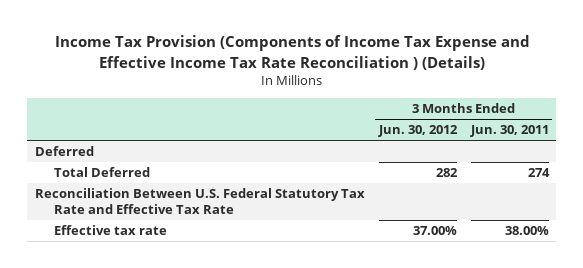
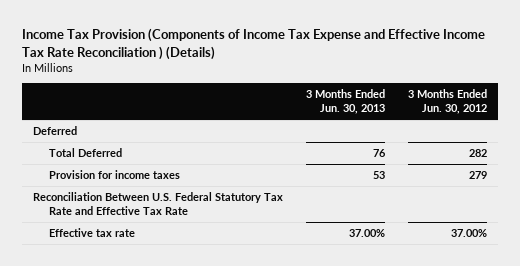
[469,125,549,138] Jun. 30, 2011 -> none
none -> [305,89,385,115] 3 Months Ended Jun. 30, 2013
none -> [48,170,180,180] Provision for income taxes

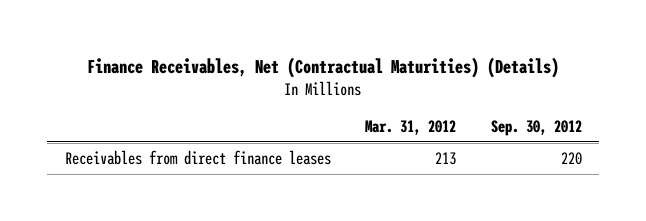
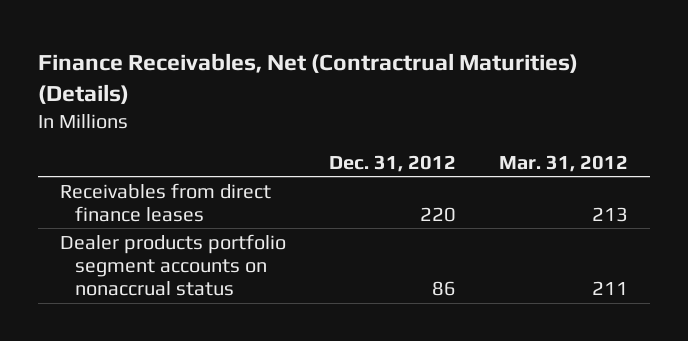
[87,56,560,78] Finance Receivables, Net (Contractual Maturities) (Details) -> [38,52,579,104] Finance Receivables, Net (Contractrual Maturities) (Details)
[490,119,582,136] Sep. 30, 2012 -> none
none -> [329,154,457,172] Dec. 31, 2012
none -> [59,233,286,297] Dealer products portfolio segment accounts on nonaccrual status

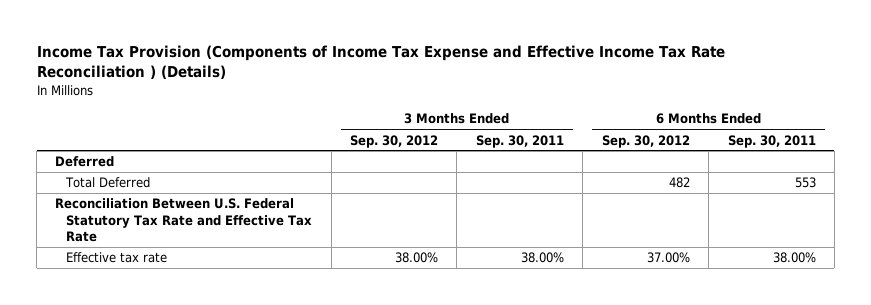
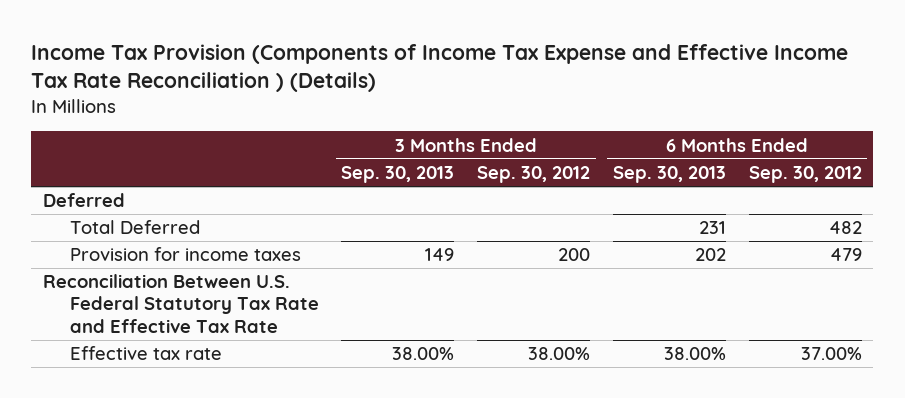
[475,134,564,148] Sep. 30, 2011 -> none
[727,134,816,148] Sep. 30, 2011 -> none
none -> [341,166,455,184] Sep. 30, 2013
none -> [612,166,726,184] Sep. 30, 2013
none -> [69,247,301,262] Provision for income taxes

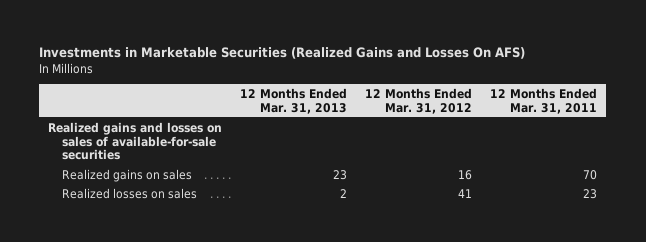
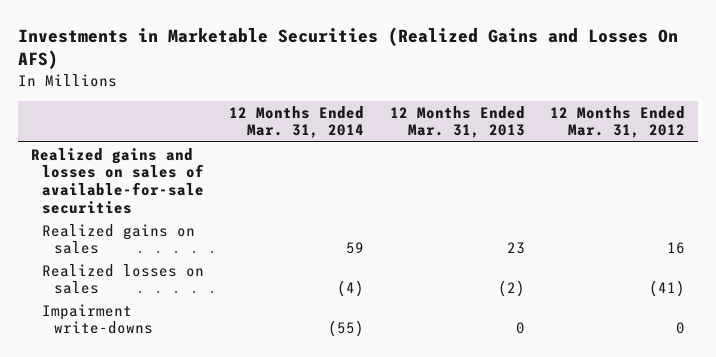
[490,87,598,114] 12 Months Ended Mar. 31, 2011 -> none
none -> [229,105,365,139] 12 Months Ended Mar. 31, 2014
[340,188,348,198] 2 -> [497,280,525,298] (2)
[458,188,473,198] 41 -> [649,280,686,298] (41)
none -> [42,303,153,335] Impairment write-downs

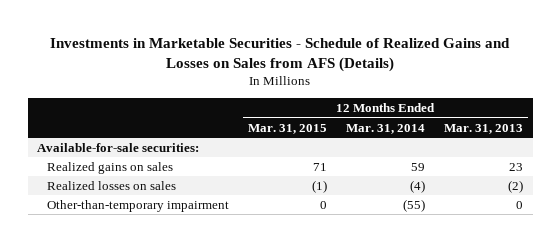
[17,26,678,70] Investments in Marketable Securities (Realized Gains and Losses On AFS) -> [50,37,511,72] Investments in Marketable Securities - Schedule of Realized Gains and Losses on Sales from AFS (Details)
[550,105,686,139] 12 Months Ended Mar. 31, 2012 -> none
none -> [247,123,327,134] Mar. 31, 2015
[30,147,205,214] Realized gains and losses on sales of available-for-sale securities -> [37,142,200,152] Available-for-sale securities:
[42,303,153,335] Impairment write-downs -> [46,199,229,212] Other-than-temporary impairment

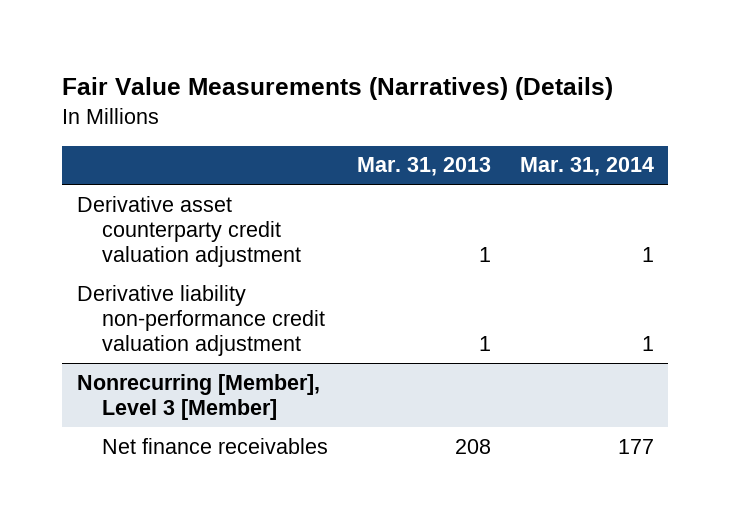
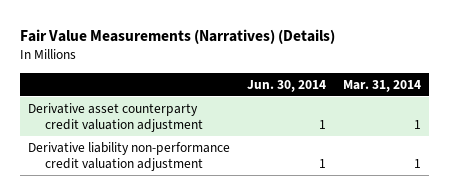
[356,157,491,177] Mar. 31, 2013 -> none
none -> [246,79,326,92] Jun. 30, 2014
[76,373,320,420] Nonrecurring [Member], Level 3 [Member] -> none
[101,437,328,454] Net finance receivables -> none

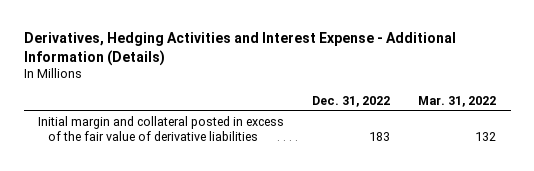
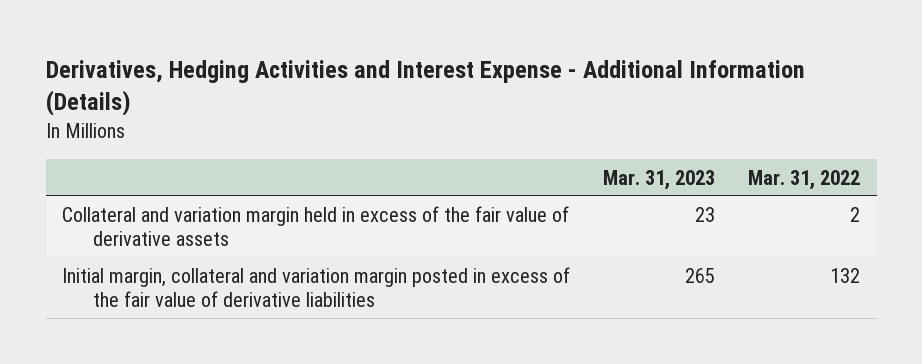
[312,96,391,108] Dec. 31, 2022 -> none
none -> [603,169,716,190] Mar. 31, 2023
none -> [62,205,570,247] Collateral and variation margin held in excess of the fair value of derivative assets
[37,116,284,142] Initial margin and collateral posted in excess of the fair value of derivative liabilities -> [62,266,571,308] Initial margin, collateral and variation margin posted in excess of the fair value of derivative liabilities

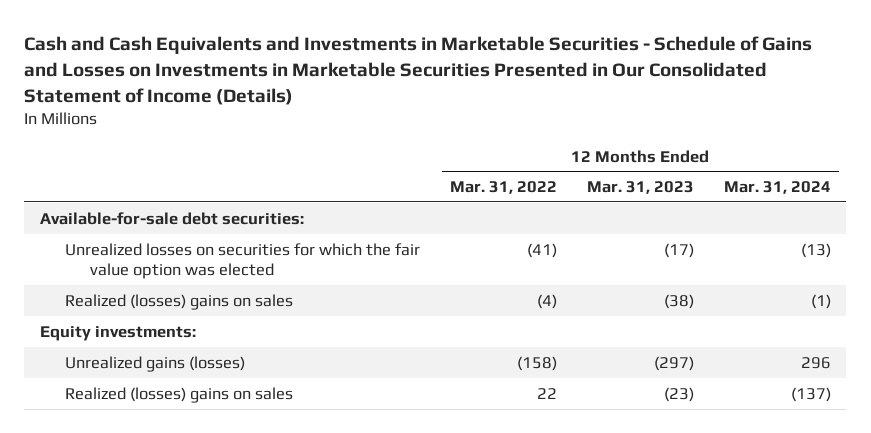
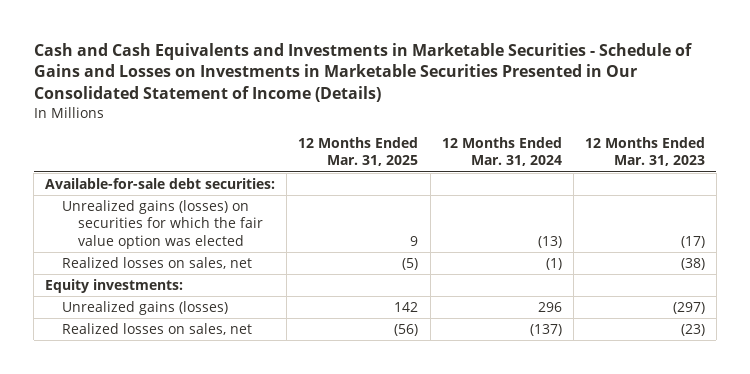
[449,181,557,195] Mar. 31, 2022 -> none
none -> [298,137,419,167] 12 Months Ended Mar. 31, 2025
[64,242,420,279] Unrealized losses on securities for which the fair value option was elected -> [61,200,264,249] Unrealized gains (losses) on securities for which the fair value option was elected
[64,293,293,310] Realized (losses) gains on sales -> [61,257,252,270] Realized losses on sales, net
[64,386,293,403] Realized (losses) gains on sales -> [61,323,252,336] Realized losses on sales, net

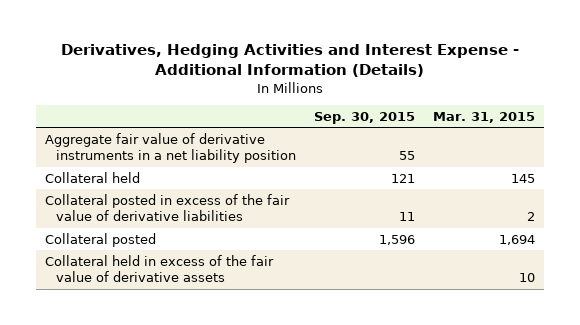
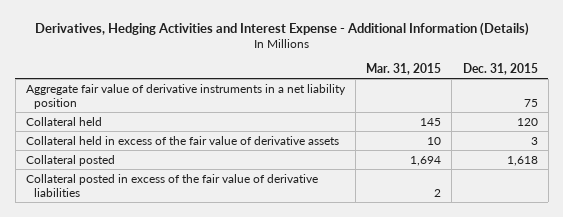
[314,112,416,125] Sep. 30, 2015 -> none
none -> [462,62,538,75] Dec. 31, 2015
[44,232,156,247] Collateral posted -> [25,154,115,166] Collateral posted
[44,193,290,222] Collateral posted in excess of the fair value of derivative liabilities -> [25,173,318,197] Collateral posted in excess of the fair value of derivative liabilities

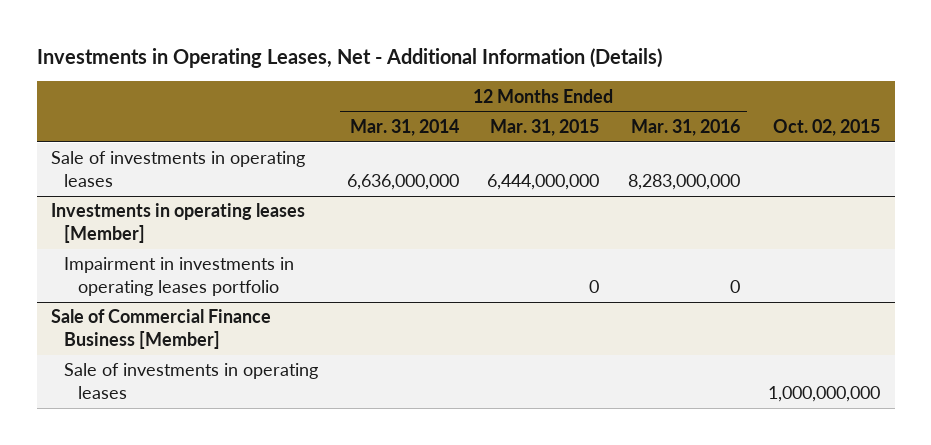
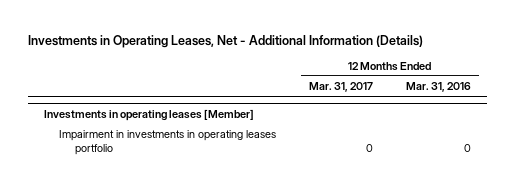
[349,118,459,136] Mar. 31, 2014 -> none
[490,118,600,136] Mar. 31, 2015 -> none
[773,118,881,136] Oct. 02, 2015 -> none
none -> [309,81,374,92] Mar. 31, 2017
[50,151,305,187] Sale of investments in operating leases -> none
[50,309,271,349] Sale of Commercial Finance Business [Member] -> none
[64,363,319,399] Sale of investments in operating leases -> none

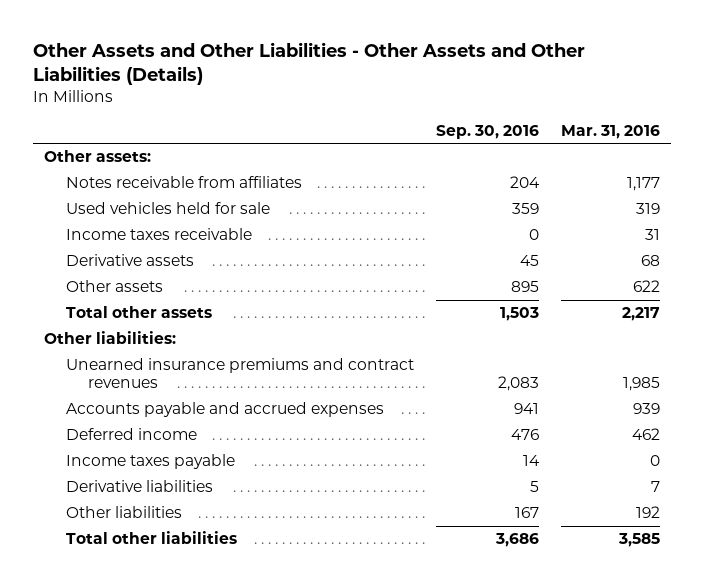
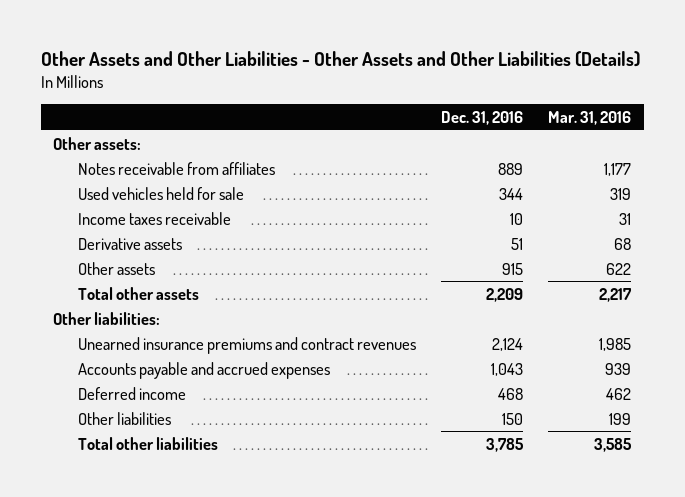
[436,124,540,139] Sep. 30, 2016 -> none
none -> [441,111,524,126] Dec. 31, 2016
[65,454,235,470] Income taxes payable -> none
[65,480,213,493] Derivative liabilities -> none
[636,506,661,519] 192 -> [609,412,632,425] 199

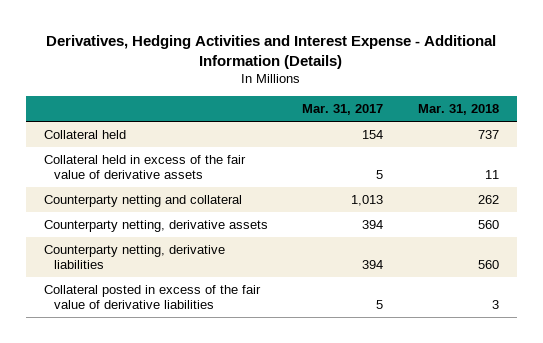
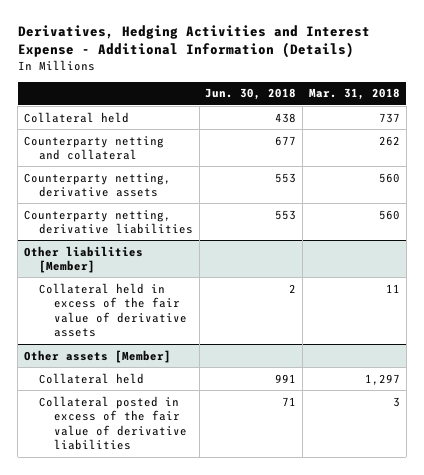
[302,104,384,116] Mar. 31, 2017 -> none
none -> [205,88,297,101] Jun. 30, 2018
[43,154,246,180] Collateral held in excess of the fair value of derivative assets -> none
none -> [23,245,143,274] Other liabilities [Member]
none -> [38,282,187,338] Collateral held in excess of the fair value of derivative assets
none -> [23,349,171,363] Other assets [Member]
none -> [38,372,144,384] Collateral held

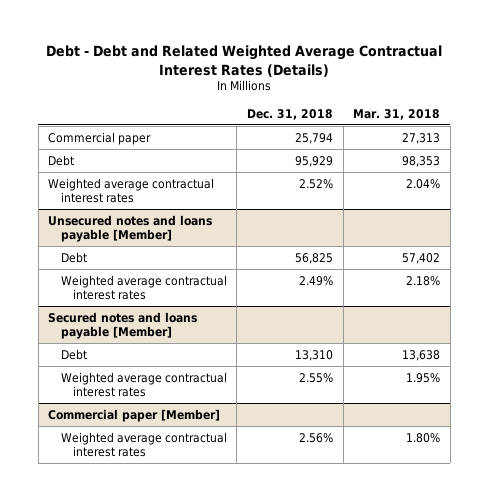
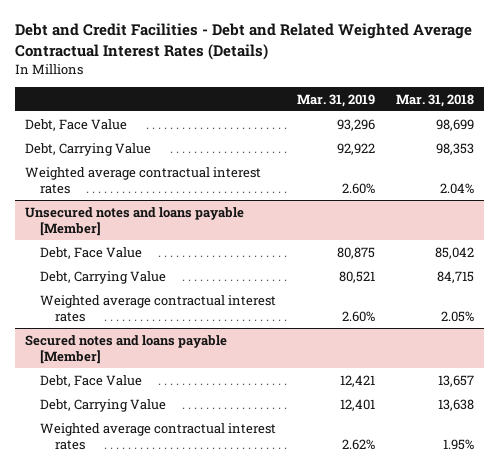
[46,45,443,77] Debt - Debt and Related Weighted Average Contractual Interest Rates (Details) -> [14,23,472,60] Debt and Credit Facilities - Debt and Related Weighted Average Contractual Interest Rates (Details)
[246,108,333,120] Dec. 31, 2018 -> none
none -> [297,93,376,107] Mar. 31, 2019
[48,131,152,145] Commercial paper -> none
none -> [25,118,128,131] Debt, Face Value
[48,154,75,166] Debt -> [25,142,152,156] Debt, Carrying Value
none -> [40,246,143,259] Debt, Face Value
[60,251,87,263] Debt -> [40,270,167,284] Debt, Carrying Value
[402,252,441,264] 57,402 -> [436,270,474,283] 84,715
[406,275,441,286] 2.18% -> [440,310,474,322] 2.05%
none -> [40,374,143,387] Debt, Face Value
[60,348,87,360] Debt -> [40,398,167,412] Debt, Carrying Value
[48,408,221,422] Commercial paper [Member] -> none
[60,431,227,458] Weighted average contractual interest rates -> none

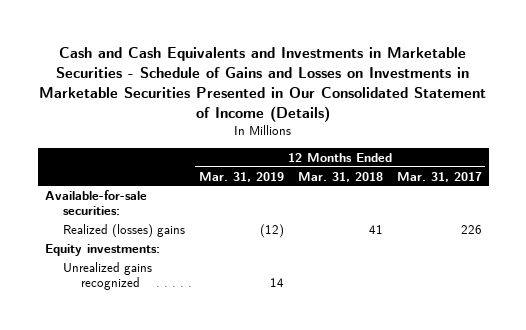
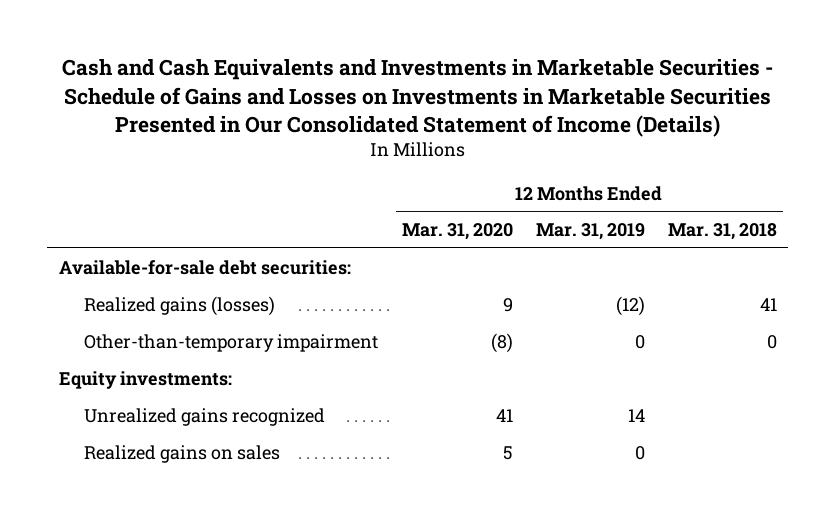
[396,171,482,182] Mar. 31, 2017 -> none
none -> [401,223,513,241] Mar. 31, 2020
[44,189,147,216] Available-for-sale securities: -> [58,259,351,275] Available-for-sale debt securities:
[62,223,185,238] Realized (losses) gains -> [84,295,276,316] Realized gains (losses)
none -> [84,333,379,352] Other-than-temporary impairment
none -> [84,444,281,463] Realized gains on sales

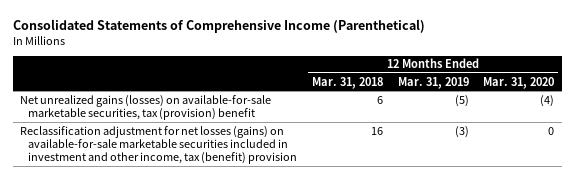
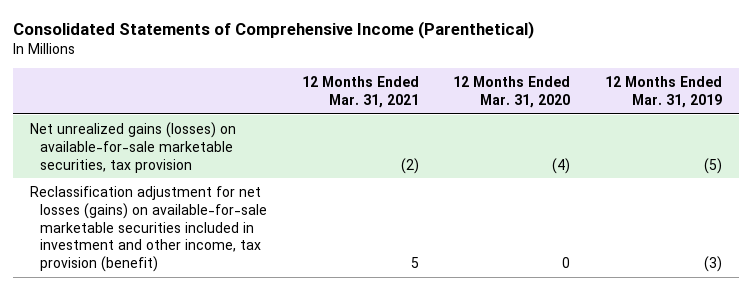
[311,76,383,89] Mar. 31, 2018 -> none
none -> [301,75,419,108] 12 Months Ended Mar. 31, 2021
[20,94,272,121] Net unrealized gains (losses) on available-for-sale marketable securities, tax (provision) benefit -> [29,121,236,173] Net unrealized gains (losses) on available-for-sale marketable securities, tax provision
[20,125,298,165] Reclassification adjustment for net losses (gains) on available-for-sale marketable securities included in investment and other income, tax (benefit) provision -> [29,185,267,273] Reclassification adjustment for net losses (gains) on available-for-sale marketable securities included in investment and other income, tax provision (benefit)

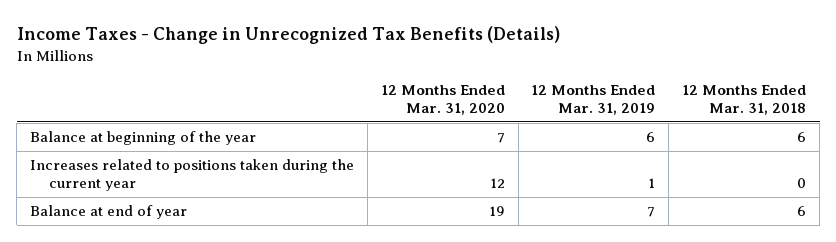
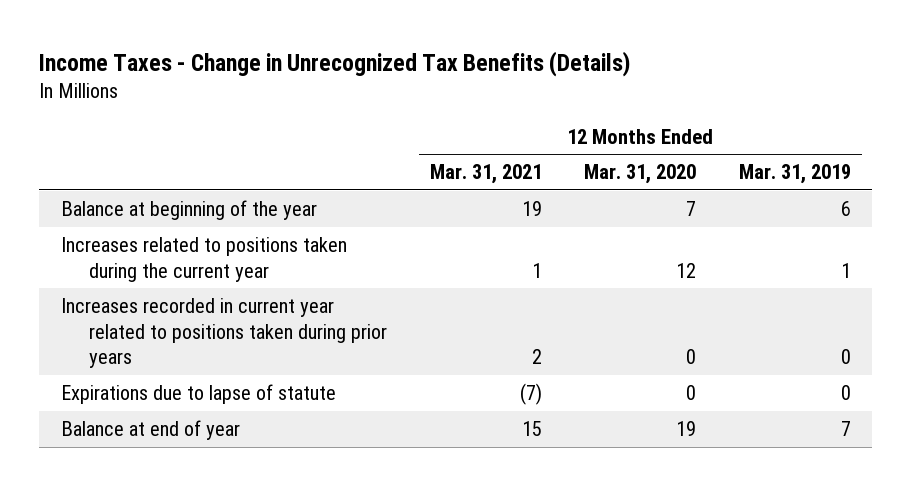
[682,85,807,115] 12 Months Ended Mar. 31, 2018 -> none
none -> [429,164,542,185] Mar. 31, 2021
none -> [60,298,388,369] Increases recorded in current year related to positions taken during prior years
none -> [60,384,336,405] Expirations due to lapse of statute

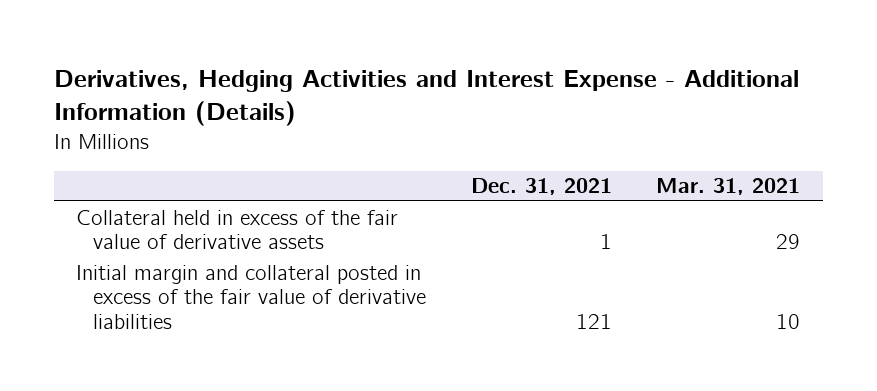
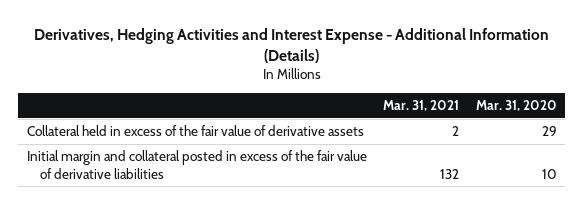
[470,178,612,196] Dec. 31, 2021 -> none
none -> [475,100,557,112] Mar. 31, 2020
[776,234,801,250] 29 -> [452,126,460,137] 2
[776,314,801,330] 10 -> [440,168,460,179] 132

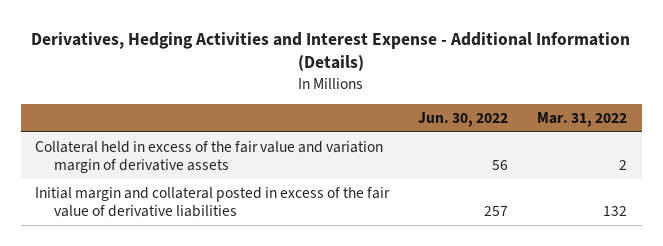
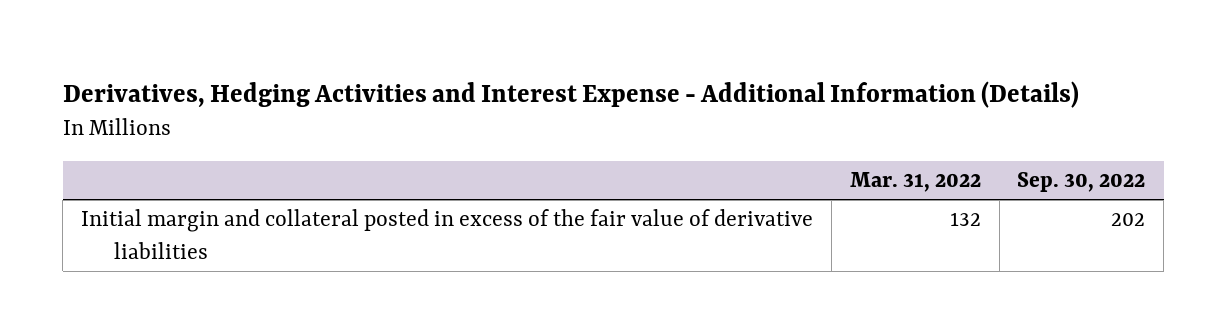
[418,112,509,128] Jun. 30, 2022 -> none
none -> [1017,172,1146,193] Sep. 30, 2022
[35,140,384,173] Collateral held in excess of the fair value and variation margin of derivative assets -> none

